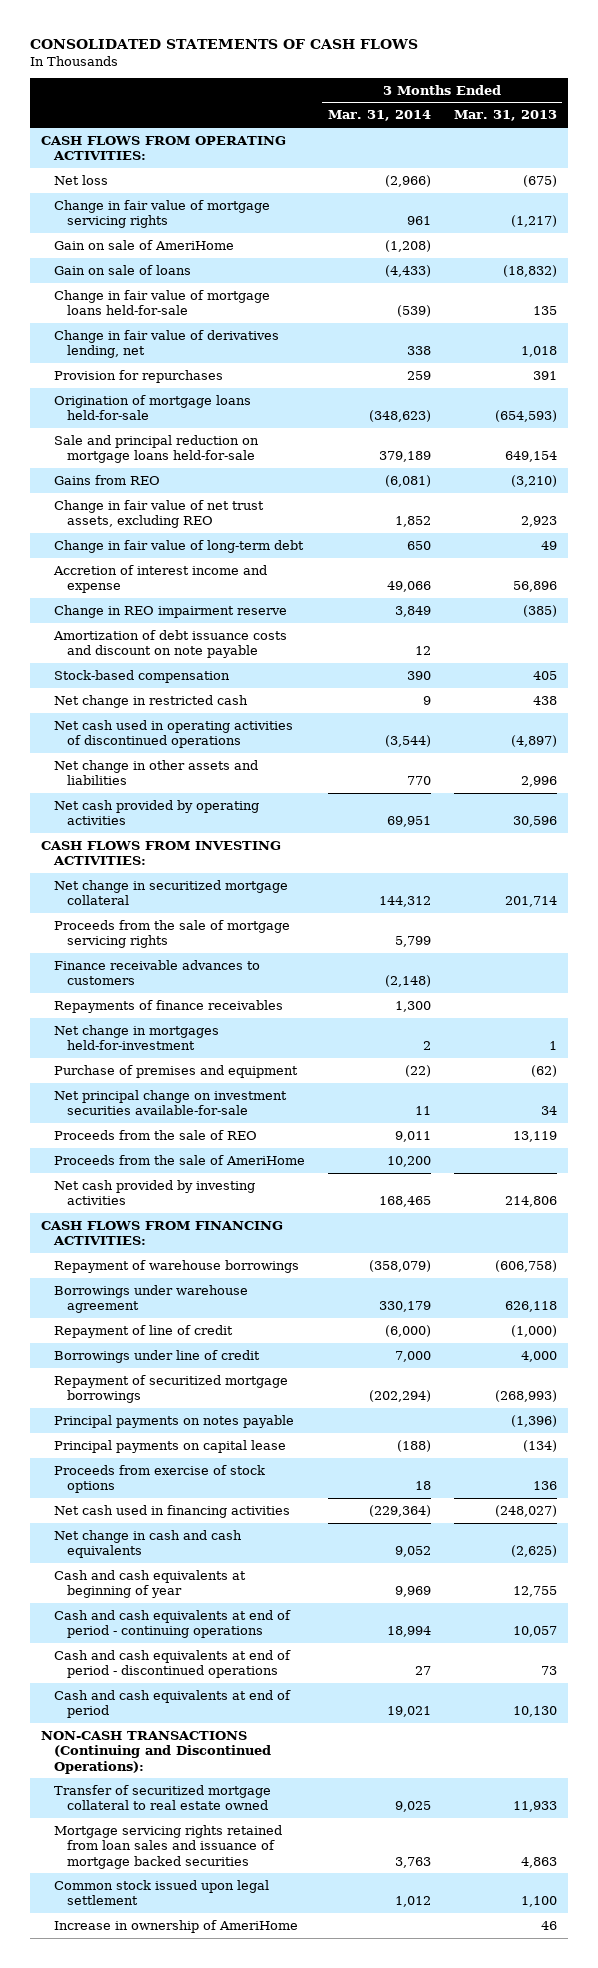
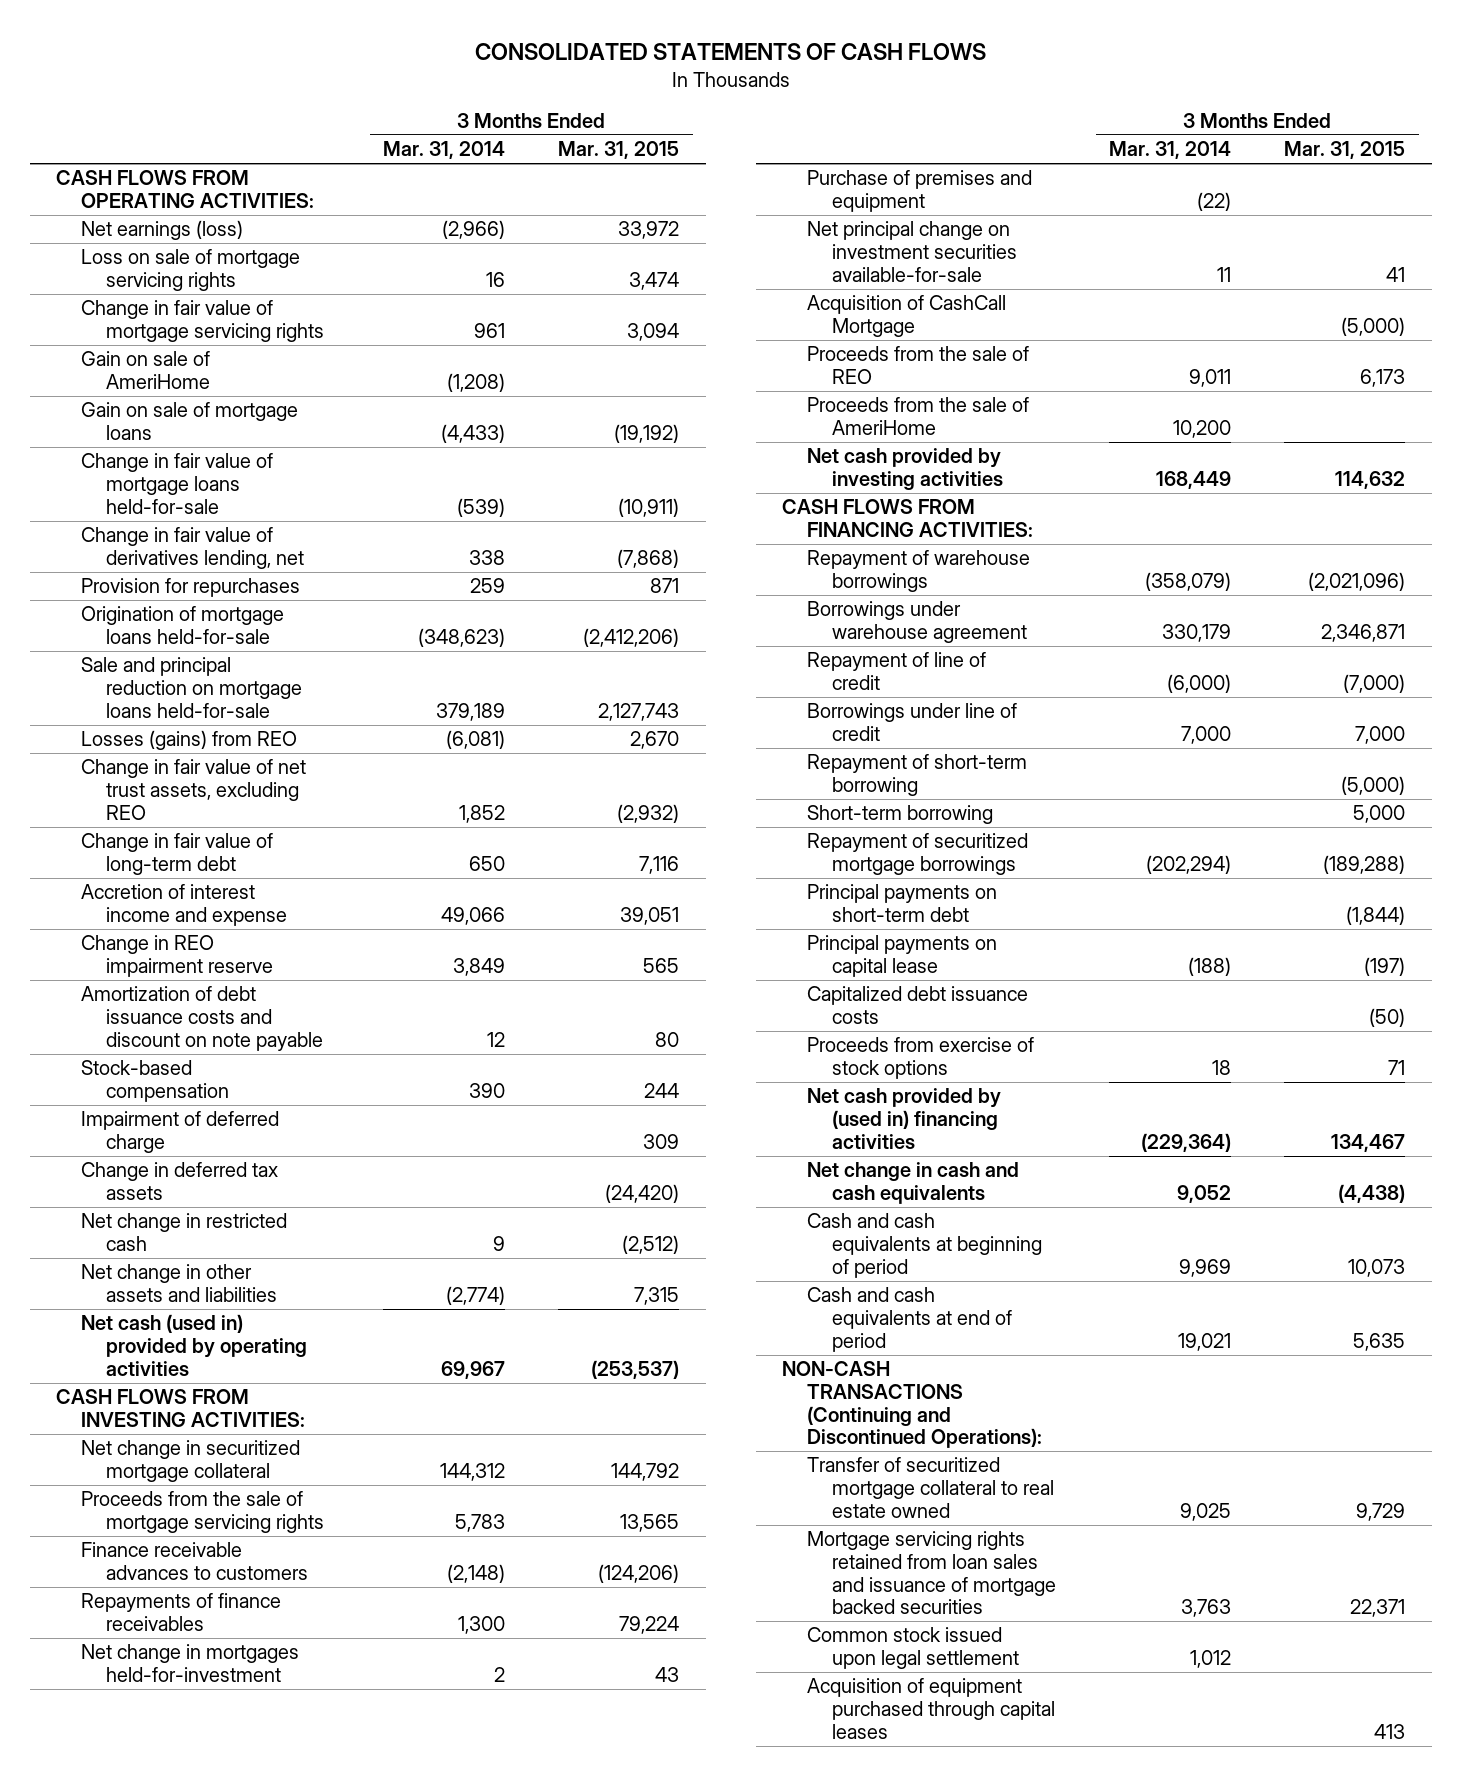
[453,110,557,122] Mar. 31, 2013 -> none
none -> [558,141,680,160] Mar. 31, 2015
[53,174,108,185] Net loss -> [81,220,244,241] Net earnings (loss)
none -> [81,249,301,291] Loss on sale of mortgage servicing rights
[53,264,191,275] Gain on sale of loans -> [81,402,299,440] Gain on sale of mortgage loans
[53,474,160,485] Gains from REO -> [81,730,298,751] Losses (gains) from REO
none -> [81,1111,280,1153] Impairment of deferred charge
none -> [81,1162,279,1200] Change in deferred tax assets
[53,719,293,749] Net cash used in operating activities of discontinued operations -> none
[406,776,431,786] 770 -> [446,1285,506,1305] (2,774)
[53,799,259,826] Net cash provided by operating activities -> [81,1314,307,1376] Net cash (used in) provided by operating activities
[386,816,431,828] 69,951 -> [441,1360,506,1379] 69,967
[394,936,431,948] 5,799 -> [455,1513,506,1532] 5,783
none -> [806,295,1006,337] Acquisition of CashCall Mortgage
[378,1196,431,1208] 168,465 -> [1155,470,1231,489] 168,449
none -> [806,754,1027,796] Repayment of short-term borrowing
none -> [806,805,993,825] Short-term borrowing
[53,1414,294,1428] Principal payments on notes payable -> [806,884,997,922] Principal payments on short-term debt
none -> [806,986,1028,1024] Capitalized debt issuance costs
[53,1504,290,1518] Net cash used in financing activities -> [806,1088,1001,1149] Net cash provided by (used in) financing activities
[53,1609,291,1639] Cash and cash equivalents at end of period - continuing operations -> none
[53,1649,291,1679] Cash and cash equivalents at end of period - discontinued operations -> none
[53,1569,246,1599] Cash and cash equivalents at beginning of year -> [806,1213,1042,1278] Cash and cash equivalents at beginning of period
[53,1919,298,1933] Increase in ownership of AmeriHome -> none
none -> [806,1678,1055,1739] Acquisition of equipment purchased through capital leases

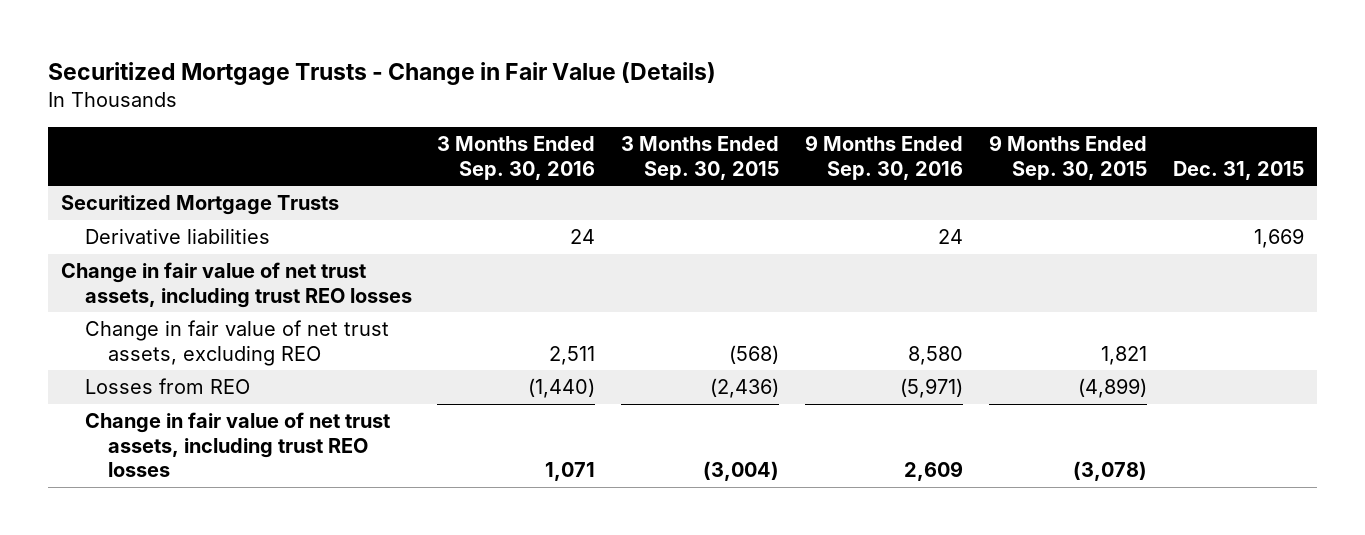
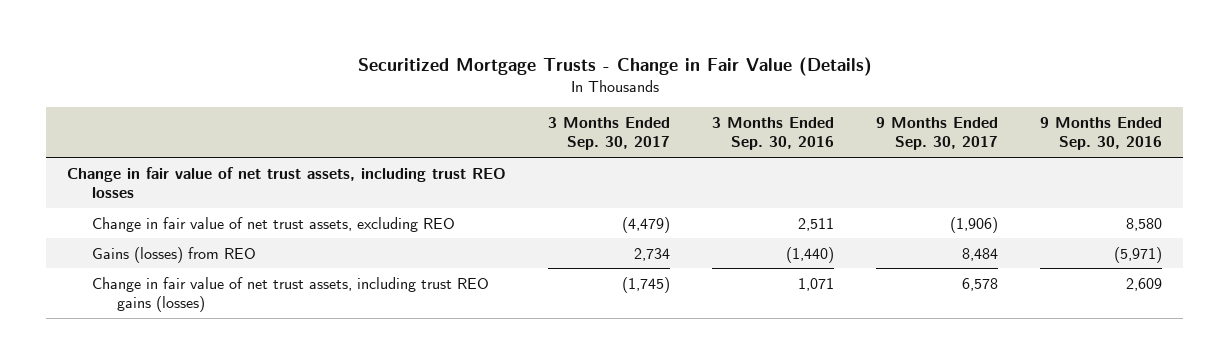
[621,136,780,180] 3 Months Ended Sep. 30, 2015 -> none
[988,135,1147,180] 9 Months Ended Sep. 30, 2015 -> none
[1172,160,1304,180] Dec. 31, 2015 -> none
none -> [548,117,671,151] 3 Months Ended Sep. 30, 2017
none -> [876,117,999,151] 9 Months Ended Sep. 30, 2017
[61,195,340,216] Securitized Mortgage Trusts -> none
[84,228,270,245] Derivative liabilities -> none
[84,378,250,395] Losses from REO -> [91,246,256,263] Gains (losses) from REO
[84,412,390,478] Change in fair value of net trust assets, including trust REO losses -> [91,276,489,313] Change in fair value of net trust assets, including trust REO gains (losses)

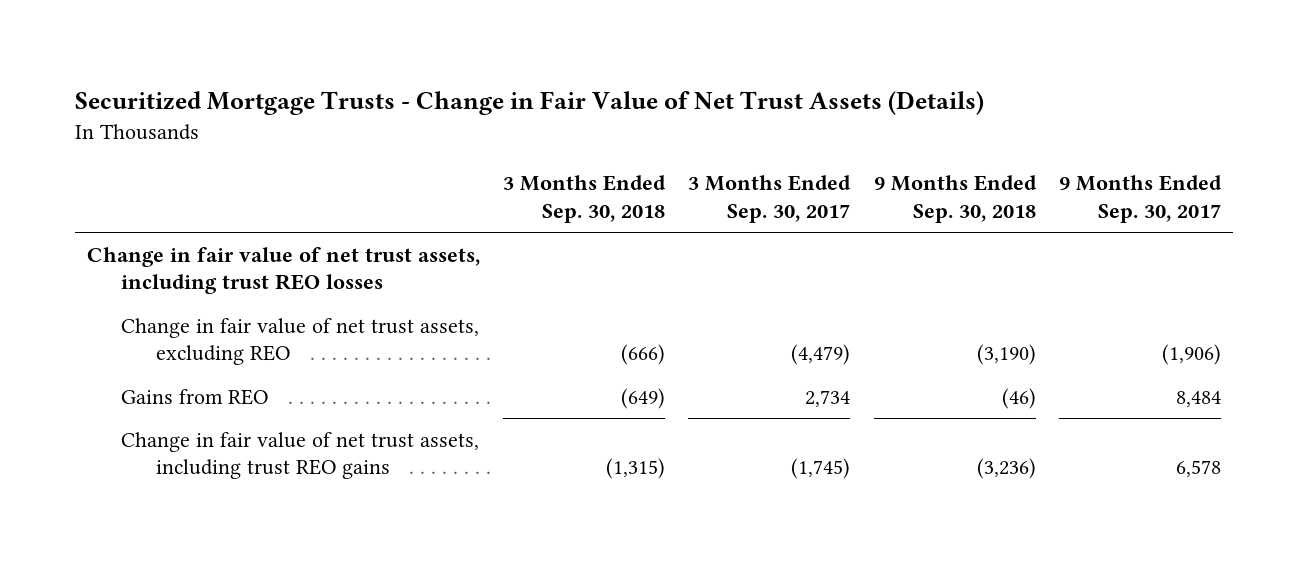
[357,56,872,76] Securitized Mortgage Trusts - Change in Fair Value (Details) -> [75,91,985,116] Securitized Mortgage Trusts - Change in Fair Value of Net Trust Assets (Details)
[712,117,835,151] 3 Months Ended Sep. 30, 2016 -> none
[1040,117,1163,151] 9 Months Ended Sep. 30, 2016 -> none
none -> [503,174,667,223] 3 Months Ended Sep. 30, 2018
none -> [873,174,1037,223] 9 Months Ended Sep. 30, 2018
[91,246,256,263] Gains (losses) from REO -> [121,388,269,405] Gains from REO
[91,276,489,313] Change in fair value of net trust assets, including trust REO gains (losses) -> [121,431,480,480] Change in fair value of net trust assets, including trust REO gains

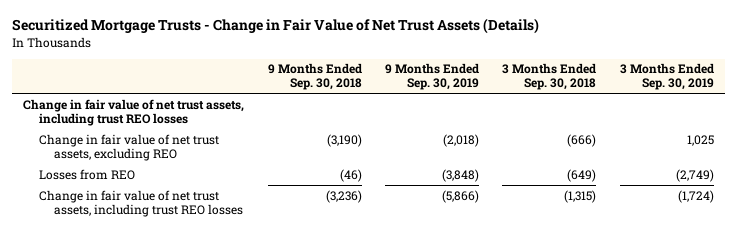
[688,174,852,223] 3 Months Ended Sep. 30, 2017 -> none
[1058,174,1222,223] 9 Months Ended Sep. 30, 2017 -> none
none -> [385,63,480,91] 9 Months Ended Sep. 30, 2019
none -> [619,63,714,91] 3 Months Ended Sep. 30, 2019
[121,388,269,405] Gains from REO -> [38,168,135,180] Losses from REO
[121,431,480,480] Change in fair value of net trust assets, including trust REO gains -> [38,189,243,217] Change in fair value of net trust assets, including trust REO losses

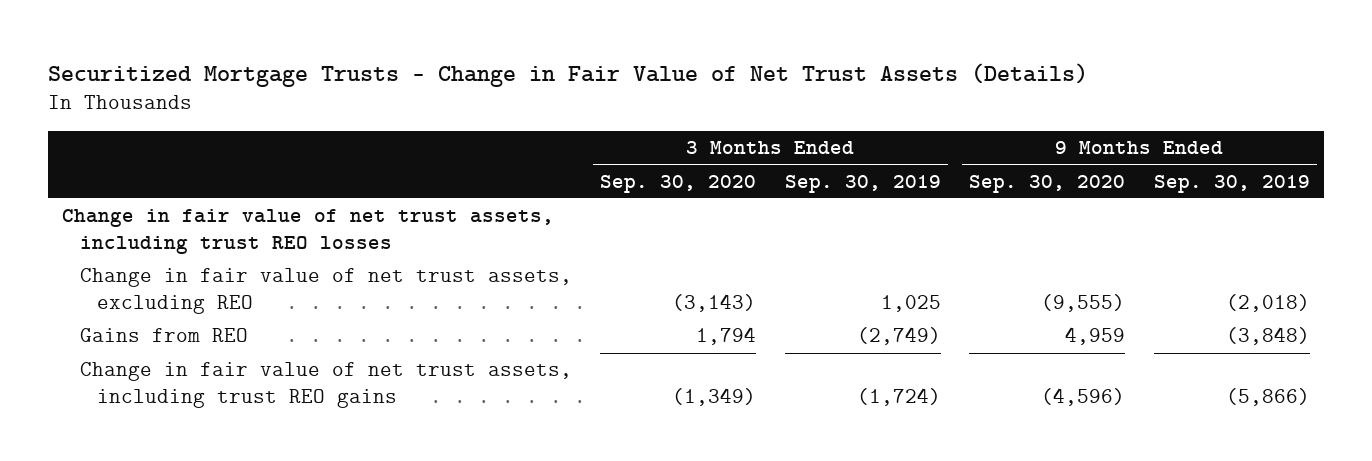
[267,63,362,91] 9 Months Ended Sep. 30, 2018 -> none
[502,63,597,91] 3 Months Ended Sep. 30, 2018 -> none
none -> [600,174,757,193] Sep. 30, 2020
none -> [969,174,1126,193] Sep. 30, 2020
[38,168,135,180] Losses from REO -> [79,328,248,343] Gains from REO
[38,189,243,217] Change in fair value of net trust assets, including trust REO losses -> [79,362,572,408] Change in fair value of net trust assets, including trust REO gains

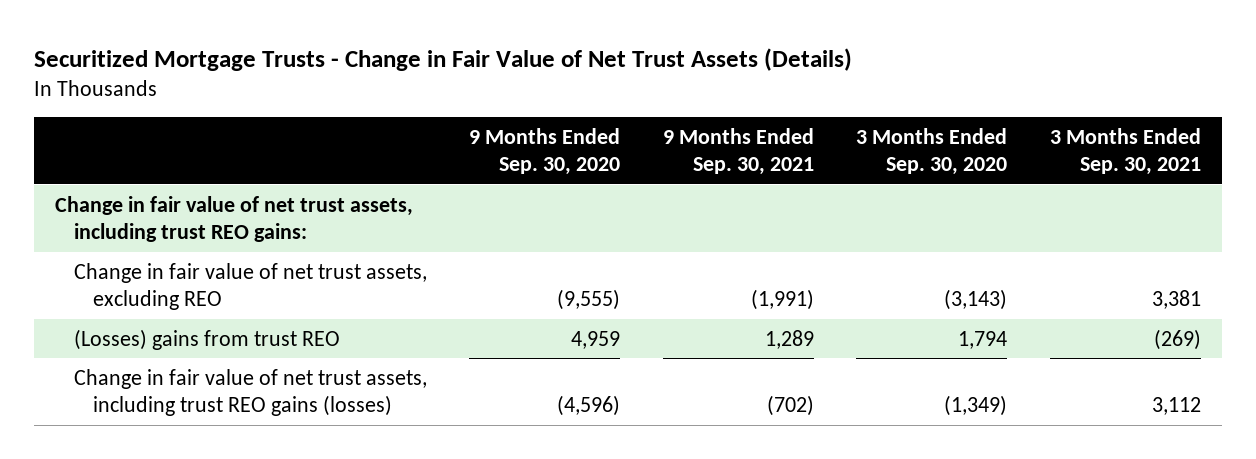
[784,174,941,193] Sep. 30, 2019 -> none
[1153,174,1310,193] Sep. 30, 2019 -> none
none -> [662,127,814,176] 9 Months Ended Sep. 30, 2021
none -> [1049,127,1201,176] 3 Months Ended Sep. 30, 2021
[62,209,555,254] Change in fair value of net trust assets, including trust REO losses -> [54,195,413,243] Change in fair value of net trust assets, including trust REO gains:
[79,328,248,343] Gains from REO -> [73,328,340,350] (Losses) gains from trust REO
[79,362,572,408] Change in fair value of net trust assets, including trust REO gains -> [73,368,427,417] Change in fair value of net trust assets, including trust REO gains (losses)

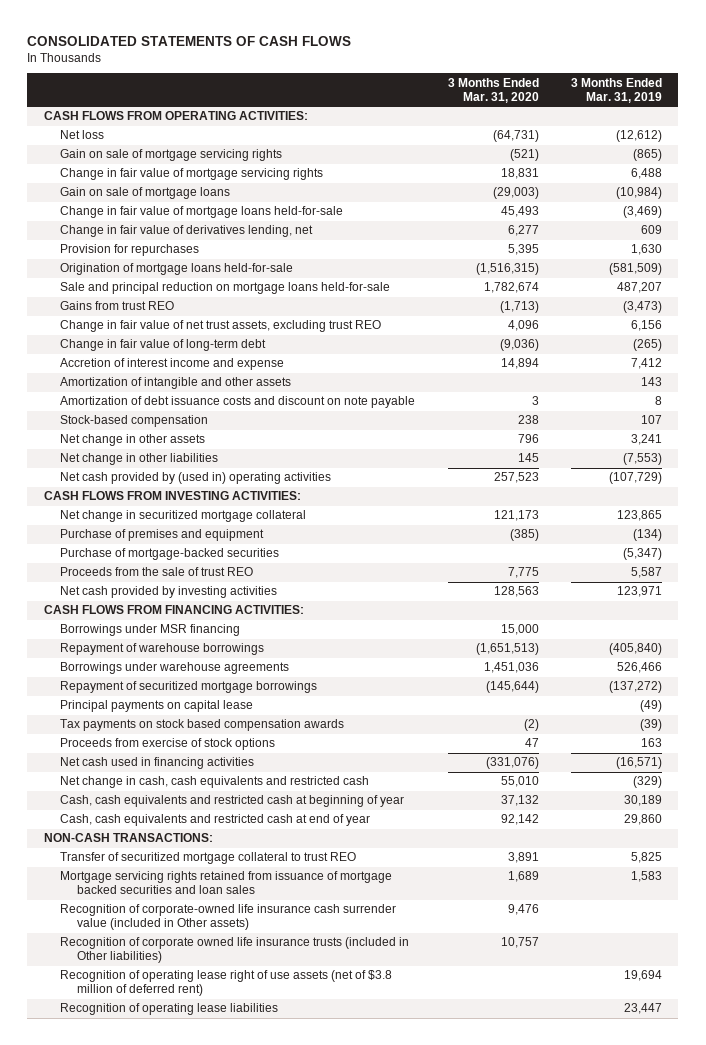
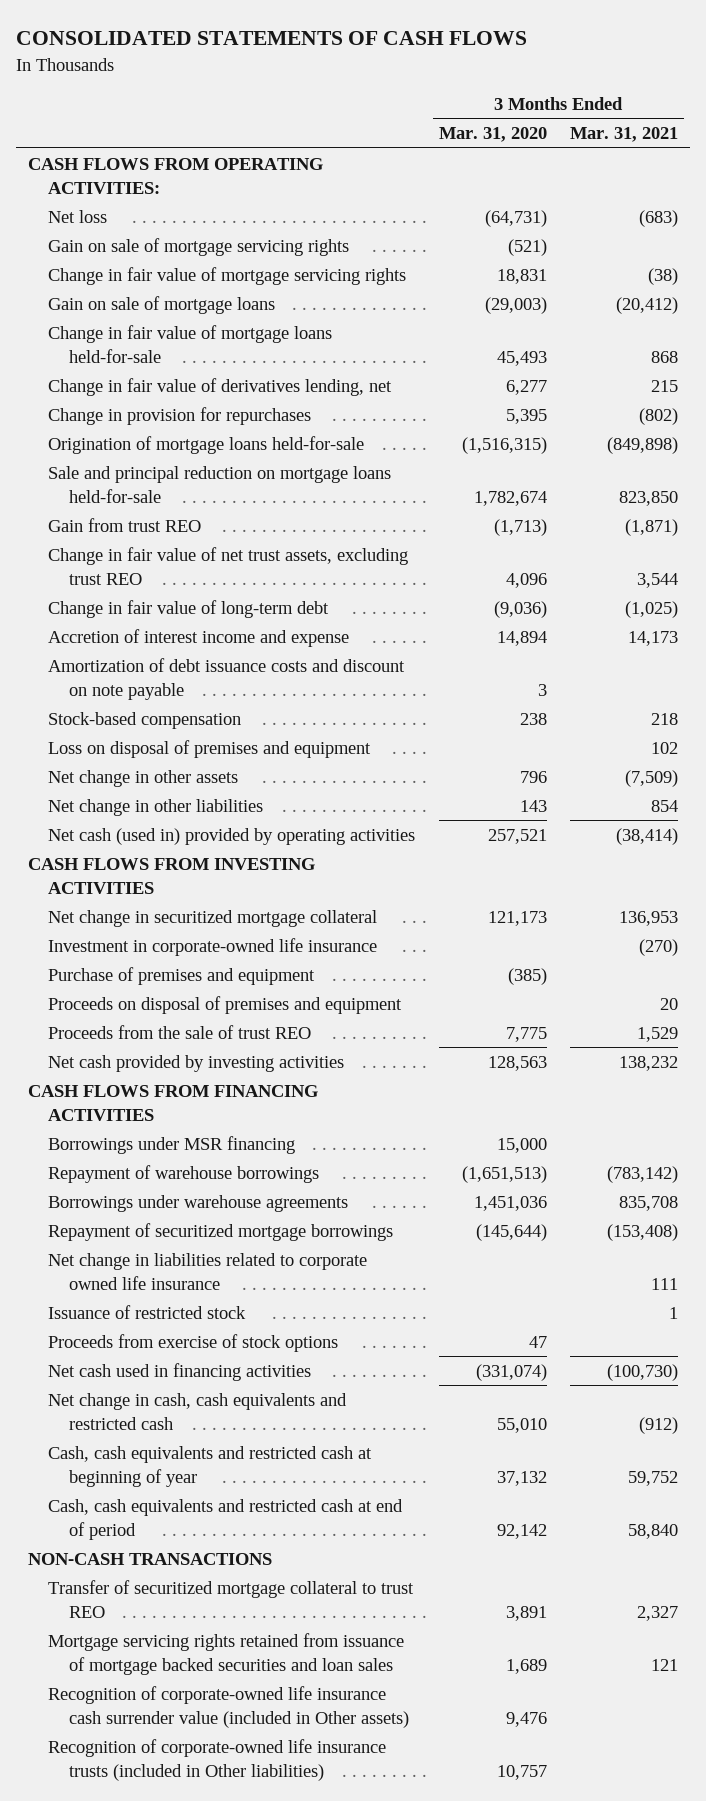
[571,77,663,103] 3 Months Ended Mar. 31, 2019 -> none
none -> [570,127,679,143] Mar. 31, 2021
[60,244,200,257] Provision for repurchases -> [48,406,312,425] Change in provision for repurchases
[60,301,175,311] Gains from trust REO -> [48,517,202,532] Gain from trust REO
[60,377,292,390] Amortization of intangible and other assets -> none
none -> [48,739,372,758] Loss on disposal of premises and equipment
[517,453,539,463] 145 -> [519,799,547,812] 143
[60,472,332,485] Net cash provided by (used in) operating activities -> [48,827,416,845] Net cash (used in) provided by operating activities
[493,472,539,484] 257,523 -> [487,828,547,844] 257,521
[43,491,301,501] CASH FLOWS FROM INVESTING ACTIVITIES: -> [28,857,316,894] CASH FLOWS FROM INVESTING ACTIVITIES
none -> [48,937,378,956] Investment in corporate-owned life insurance
[60,548,280,561] Purchase of mortgage-backed securities -> none
none -> [48,995,403,1014] Proceeds on disposal of premises and equipment
[43,605,304,615] CASH FLOWS FROM FINANCING ACTIVITIES: -> [28,1084,319,1121] CASH FLOWS FROM FINANCING ACTIVITIES
[60,700,254,713] Principal payments on capital lease -> none
[60,719,345,732] Tax payments on stock based compensation awards -> none
none -> [48,1252,368,1290] Net change in liabilities related to corporate owned life insurance
none -> [48,1304,247,1319] Issuance of restricted stock
[485,757,539,770] (331,076) -> [475,1363,547,1381] (331,074)
[60,814,371,827] Cash, cash equivalents and restricted cash at end of year -> [48,1498,404,1540] Cash, cash equivalents and restricted cash at end of period
[43,833,213,843] NON-CASH TRANSACTIONS: -> [28,1552,273,1565] NON-CASH TRANSACTIONS
[60,970,393,997] Recognition of operating lease right of use assets (net of $3.8 million of deferred rent) -> none
[60,1003,279,1016] Recognition of operating lease liabilities -> none
[60,937,410,964] Recognition of corporate owned life insurance trusts (included in Other liabilities) -> [48,1738,387,1781] Recognition of corporate-owned life insurance trusts (included in Other liabilities)

